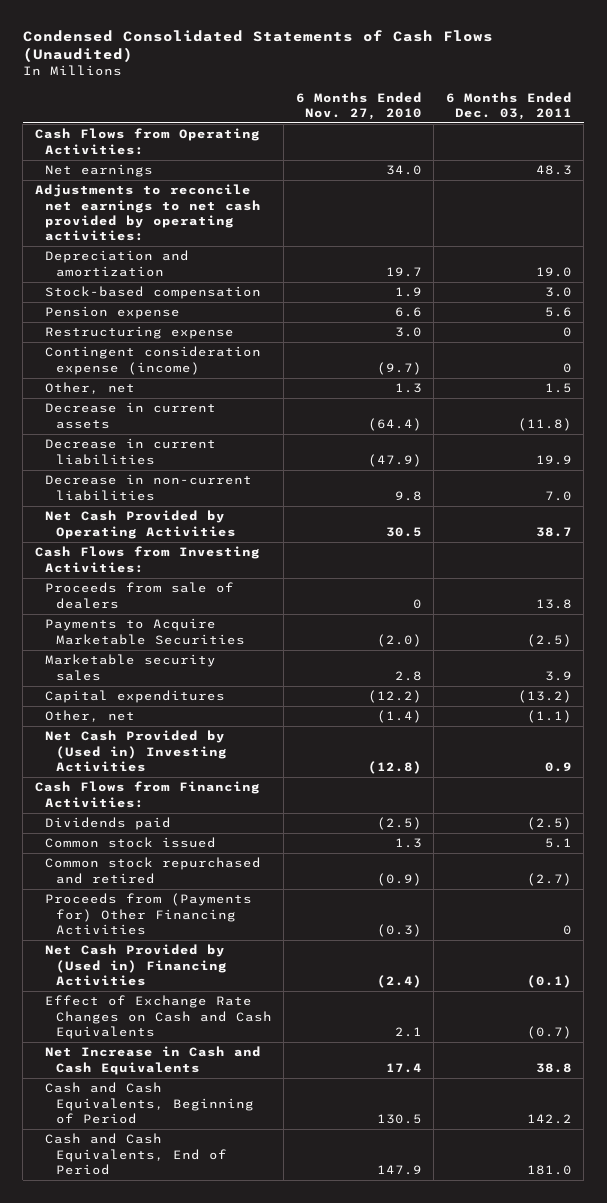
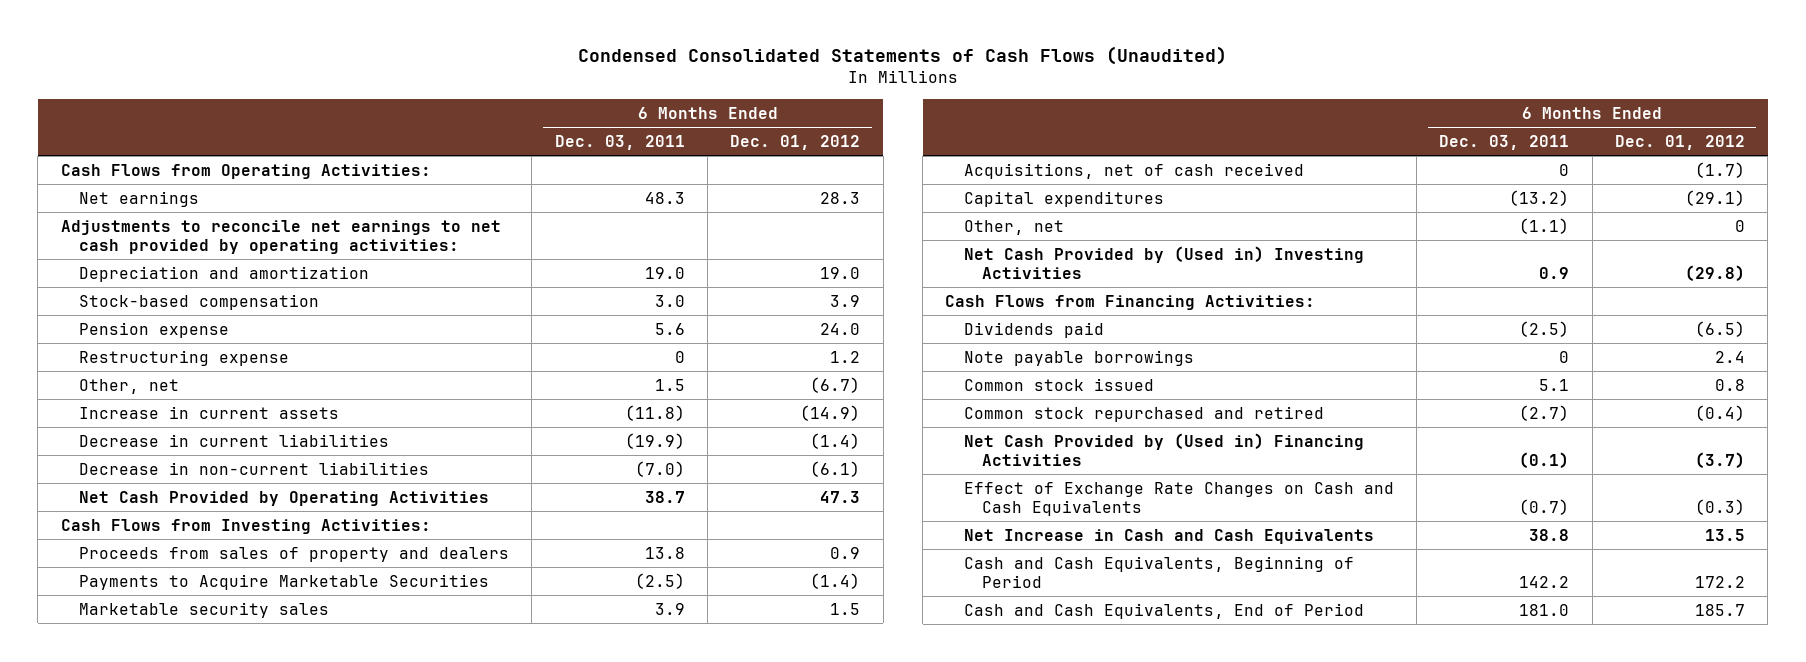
[295,91,422,120] 6 Months Ended Nov. 27, 2010 -> none
none -> [730,135,861,151] Dec. 01, 2012
[45,346,262,375] Contingent consideration expense (income) -> none
[45,402,217,429] Decrease in current assets -> [78,405,339,419] Increase in current assets
[535,454,572,465] 19.9 -> [624,432,685,449] (19.9)
[544,490,572,501] 7.0 -> [634,460,685,477] (7.0)
[45,582,235,609] Proceeds from sale of dealers -> [78,546,509,562] Proceeds from sales of property and dealers
none -> [963,162,1304,179] Acquisitions, net of cash received
none -> [963,349,1194,366] Note payable borrowings
[45,893,253,935] Proceeds from (Payments for) Other Financing Activities -> none

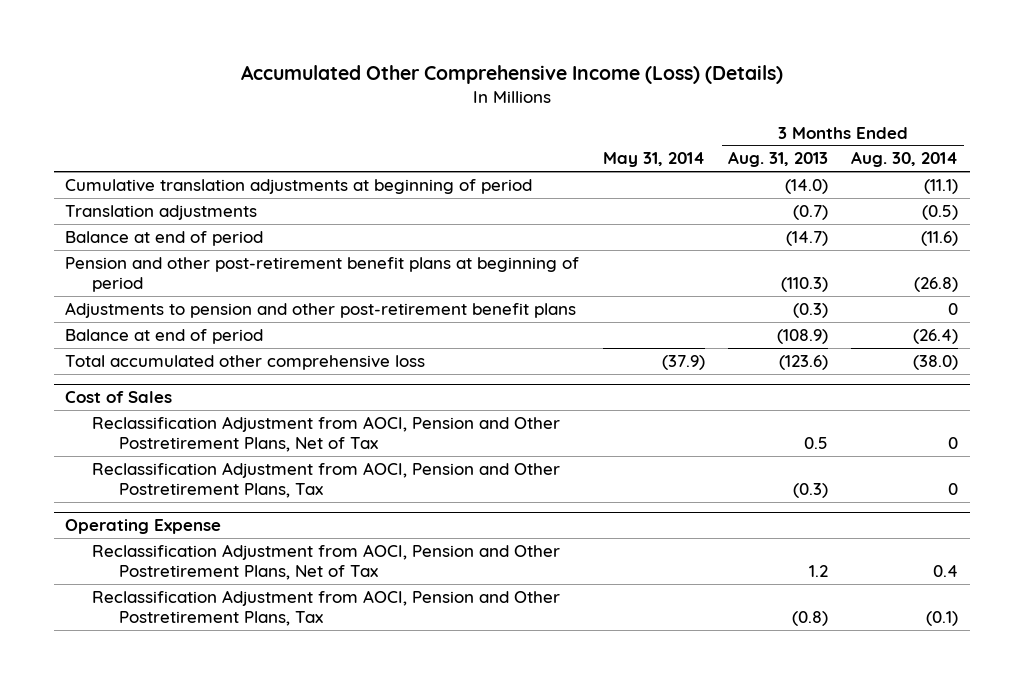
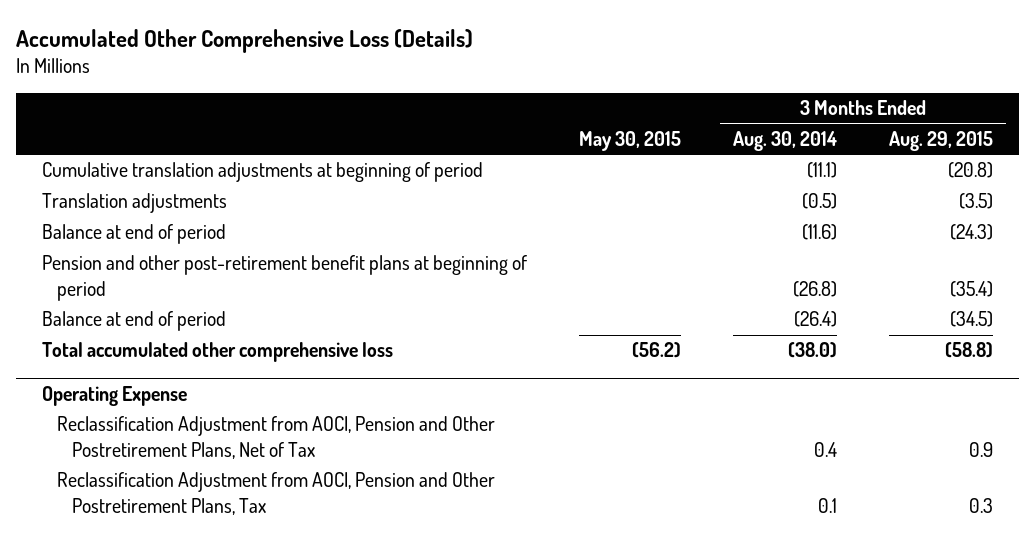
[240,65,783,85] Accumulated Other Comprehensive Income (Loss) (Details) -> [16,28,474,53] Accumulated Other Comprehensive Loss (Details)
[602,152,705,168] May 31, 2014 -> none
[728,151,829,168] Aug. 31, 2013 -> none
none -> [579,131,682,152] May 30, 2015
none -> [889,131,994,152] Aug. 29, 2015
[65,301,577,318] Adjustments to pension and other post-retirement benefit plans -> none
[65,390,173,403] Cost of Sales -> none
[91,415,560,452] Reclassification Adjustment from AOCI, Pension and Other Postretirement Plans, Net of Tax -> none
[91,461,560,498] Reclassification Adjustment from AOCI, Pension and Other Postretirement Plans, Tax -> none
[926,610,959,626] (0.1) -> [818,497,838,513] 0.1

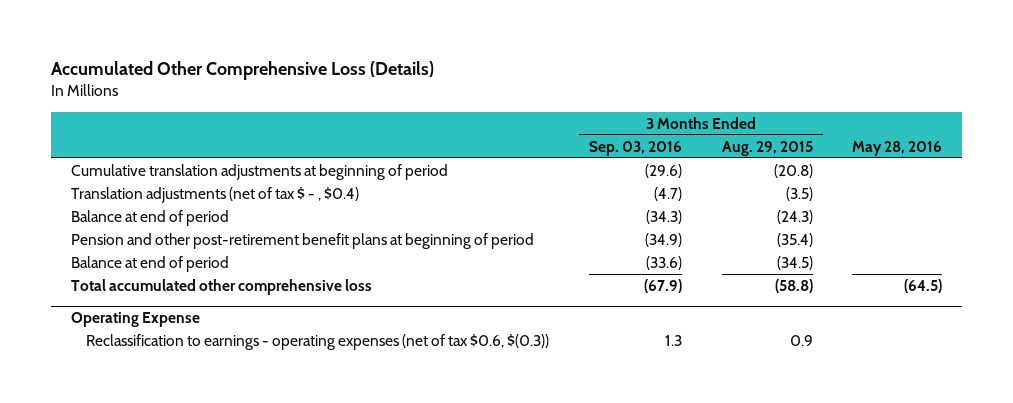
[579,131,682,152] May 30, 2015 -> none
[733,131,838,152] Aug. 30, 2014 -> none
none -> [588,140,682,156] Sep. 03, 2016
none -> [852,140,943,156] May 28, 2016
[42,193,228,214] Translation adjustments -> [71,186,360,203] Translation adjustments (net of tax $ - , $0.4)
[57,472,496,515] Reclassification Adjustment from AOCI, Pension and Other Postretirement Plans, Tax -> none
[57,416,496,459] Reclassification Adjustment from AOCI, Pension and Other Postretirement Plans, Net of Tax -> [86,333,550,350] Reclassification to earnings - operating expenses (net of tax $0.6, $(0.3))

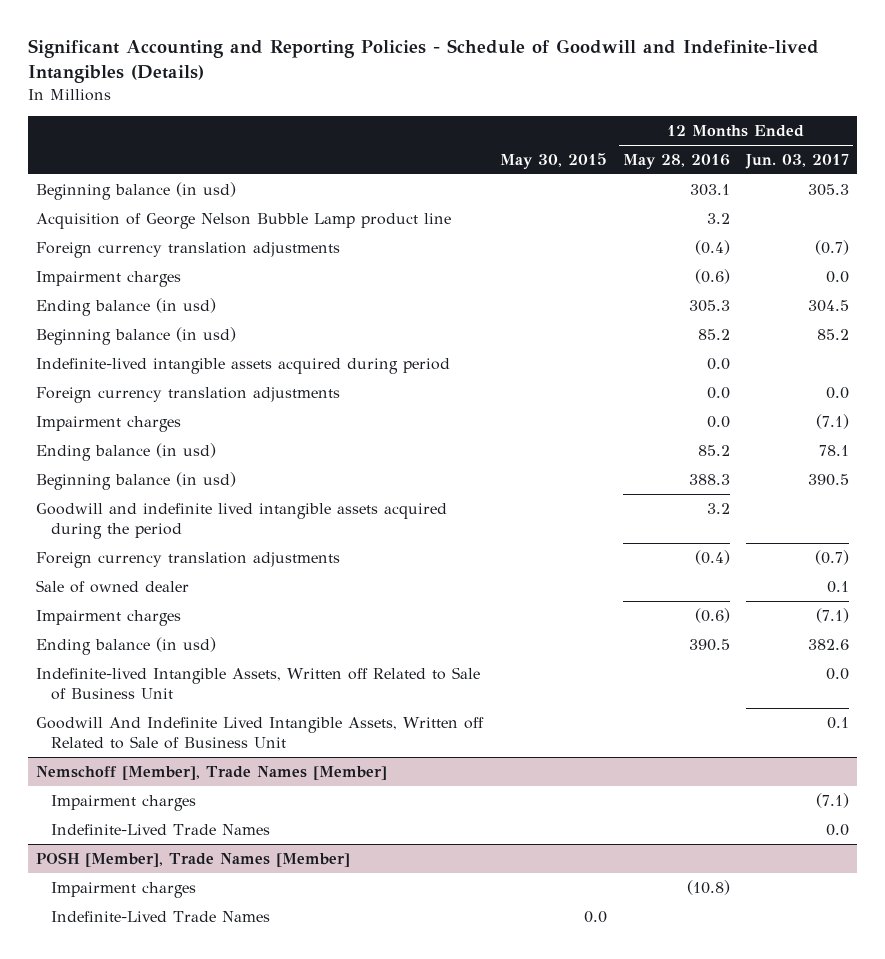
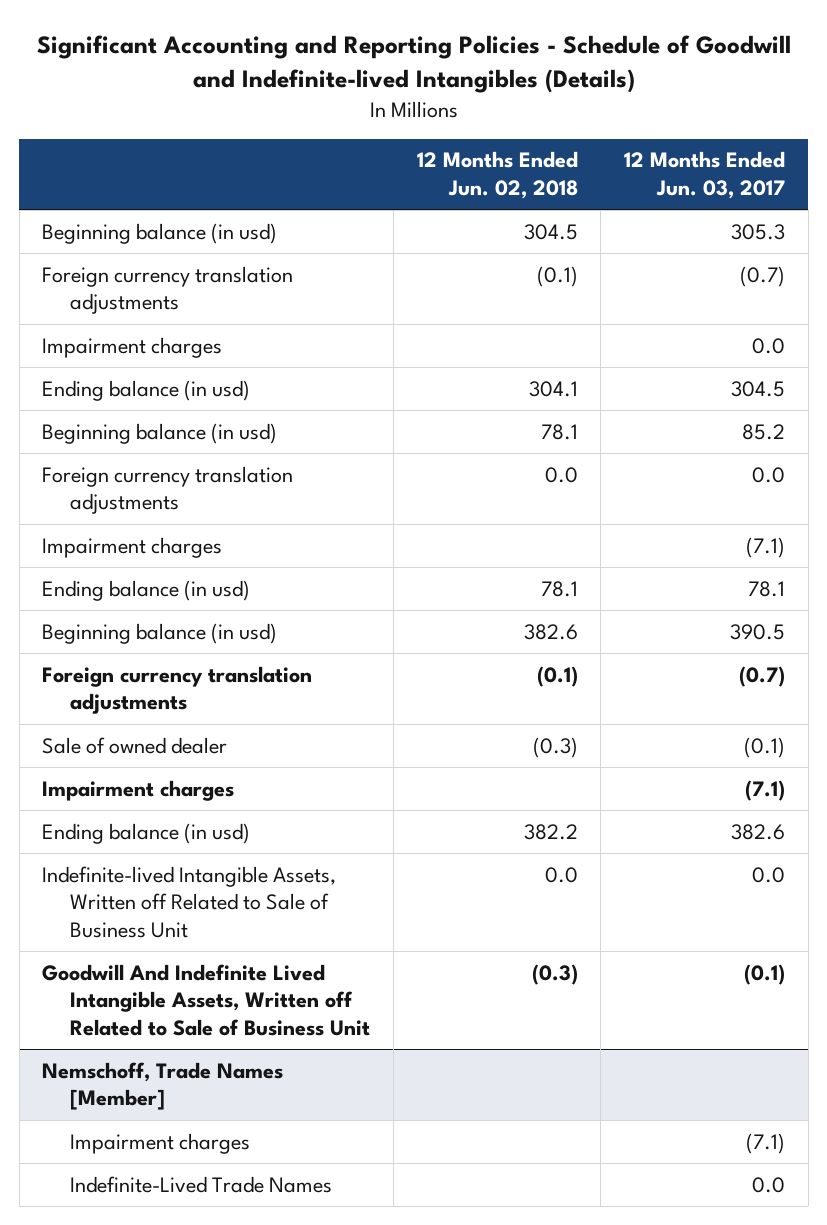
[499,153,607,170] May 30, 2015 -> none
[622,154,730,170] May 28, 2016 -> none
none -> [416,151,578,200] 12 Months Ended Jun. 02, 2018
[36,212,452,229] Acquisition of George Nelson Bubble Lamp product line -> none
[36,357,451,374] Indefinite-lived intangible assets acquired during period -> none
[36,502,448,539] Goodwill and indefinite lived intangible assets acquired during the period -> none
[827,580,850,593] 0.1 -> [743,736,785,758] (0.1)
[827,716,850,729] 0.1 -> [743,963,785,985] (0.1)
[36,765,388,780] Nemschoff [Member], Trade Names [Member] -> [42,1061,284,1111] Nemschoff, Trade Names [Member]
[36,851,351,867] POSH [Member], Trade Names [Member] -> none
[51,881,197,898] Impairment charges -> none
[51,910,271,922] Indefinite-Lived Trade Names -> none

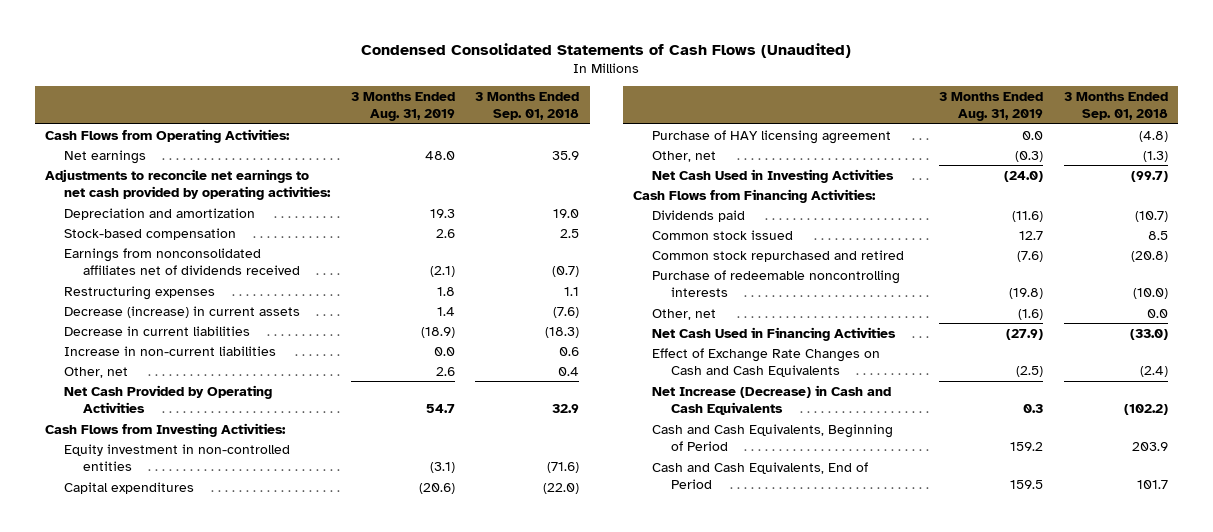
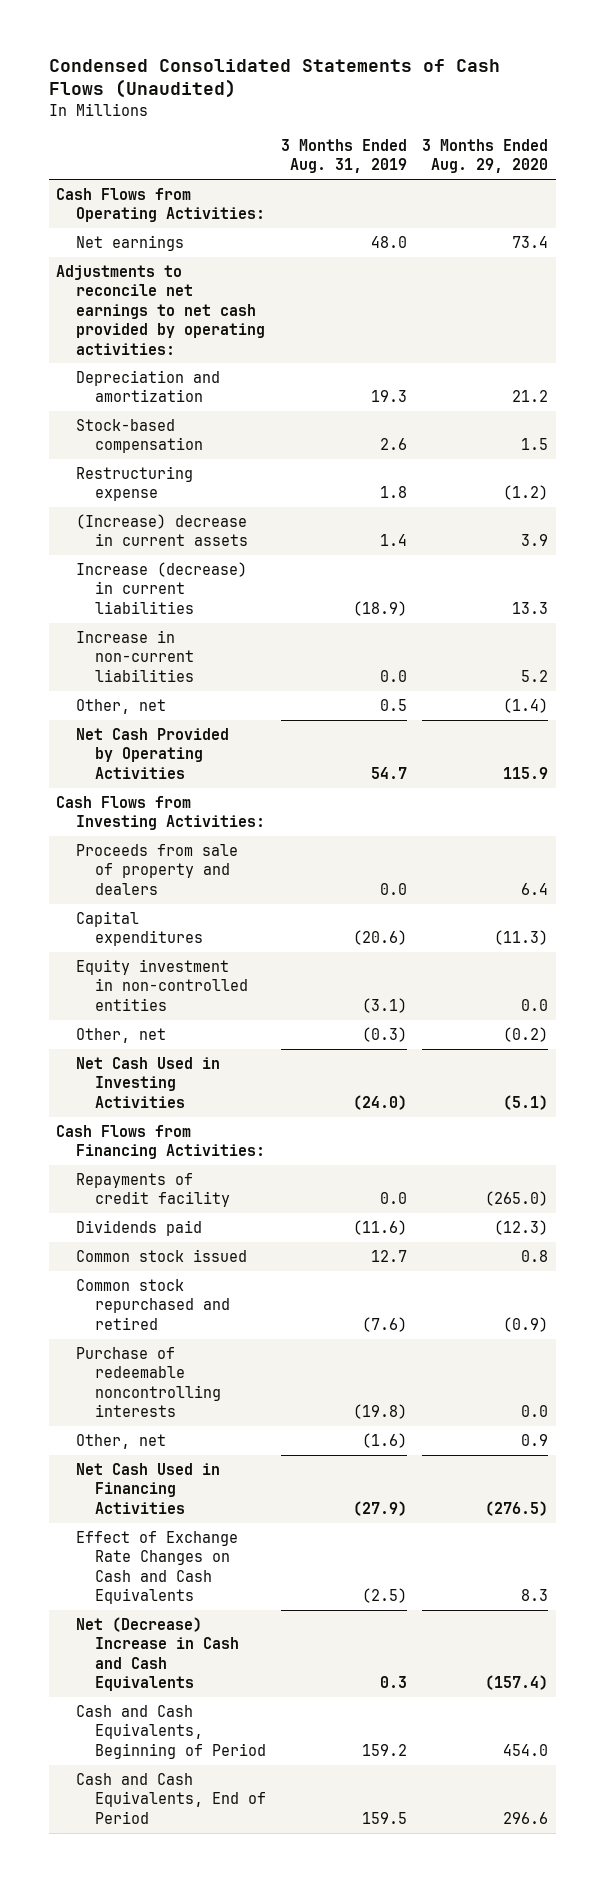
[475,92,580,121] 3 Months Ended Sep. 01, 2018 -> none
none -> [422,138,549,174] 3 Months Ended Aug. 29, 2020
[63,247,300,275] Earnings from nonconsolidated affiliates net of dividends received -> none
[63,285,215,300] Restructuring expenses -> [75,465,193,502] Restructuring expense
[63,305,300,318] Decrease (increase) in current assets -> [75,513,248,547] (Increase) decrease in current assets
[63,325,250,336] Decrease in current liabilities -> [75,561,247,614] Increase (decrease) in current liabilities
[435,366,455,376] 2.6 -> [380,698,408,711] 0.5
none -> [75,843,238,895] Proceeds from sale of property and dealers
[652,129,892,144] Purchase of HAY licensing agreement -> none
[63,443,290,471] Equity investment in non-controlled entities -> [75,958,248,1011] Equity investment in non-controlled entities
none -> [75,1172,230,1208] Repayments of credit facility
[652,384,892,415] Net Increase (Decrease) in Cash and Cash Equivalents -> [75,1616,239,1692] Net (Decrease) Increase in Cash and Cash Equivalents

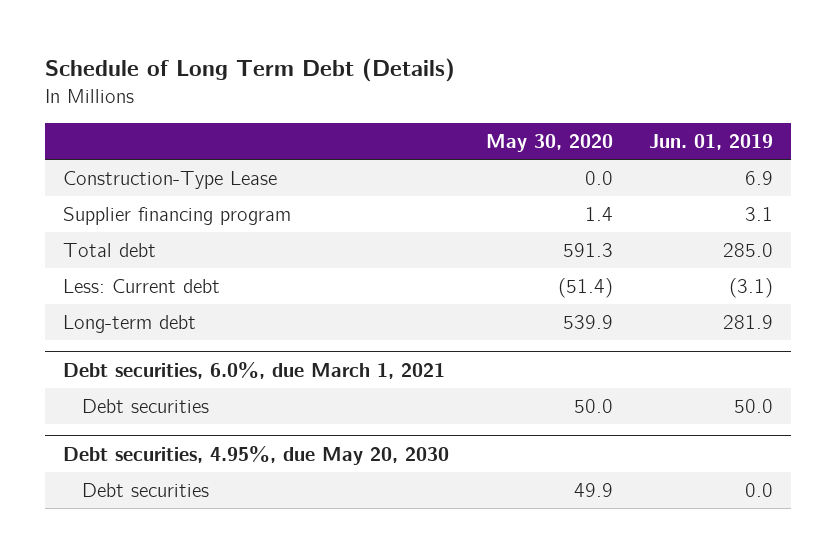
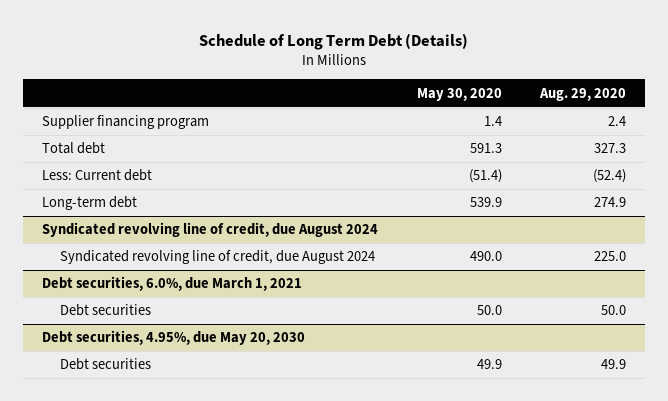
[649,134,774,151] Jun. 01, 2019 -> none
none -> [539,87,627,101] Aug. 29, 2020
[63,171,278,190] Construction-Type Lease -> none
none -> [42,222,379,238] Syndicated revolving line of credit, due August 2024
none -> [60,250,376,265] Syndicated revolving line of credit, due August 2024

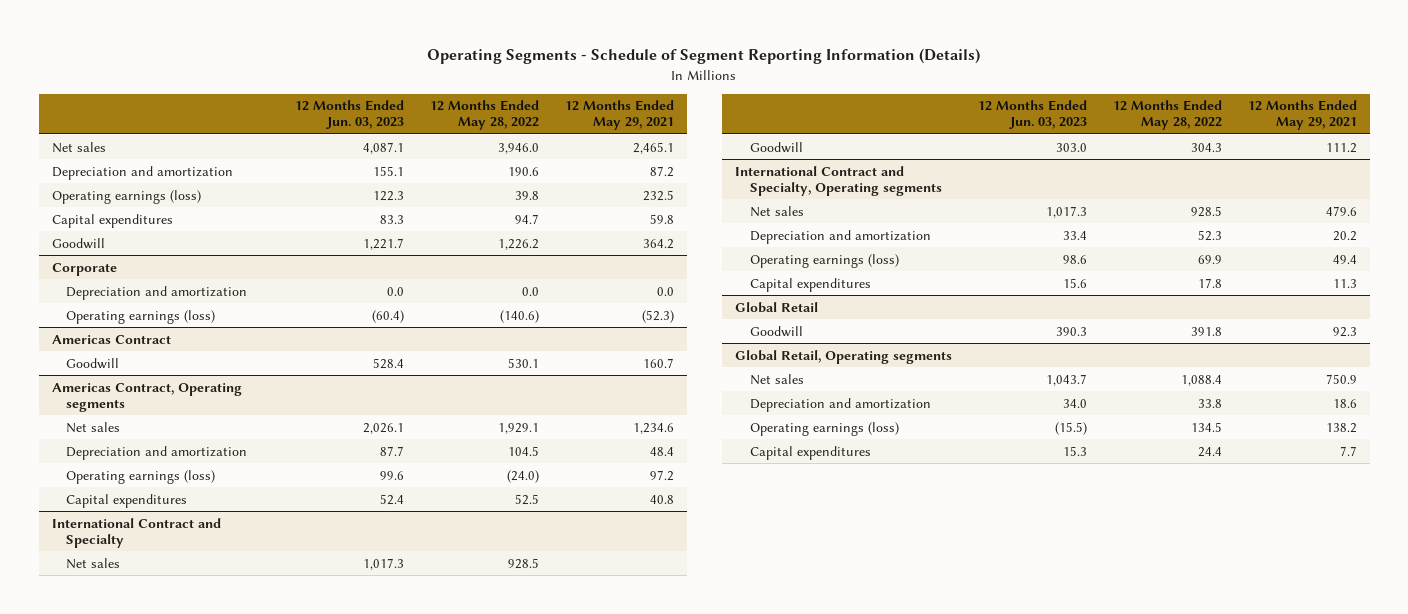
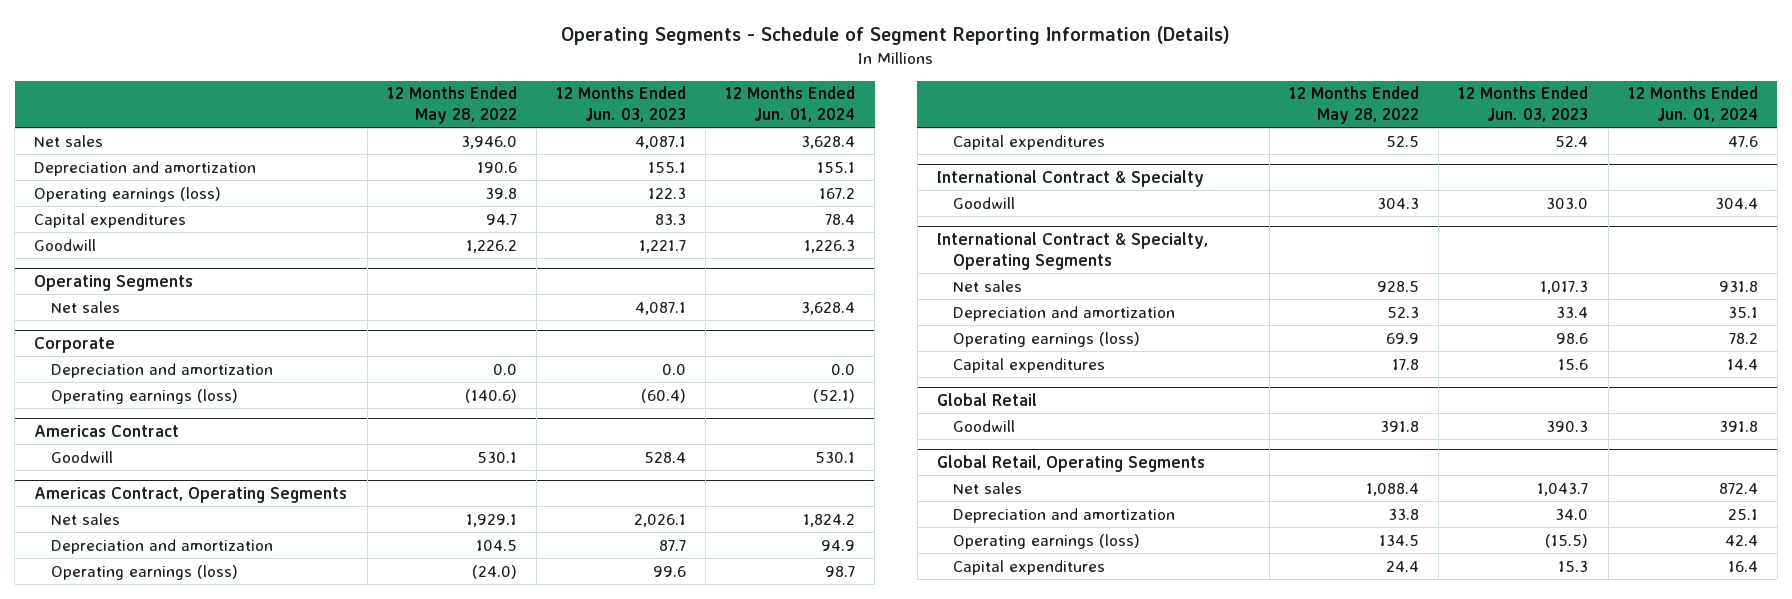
[564,100,674,131] 12 Months Ended May 29, 2021 -> none
none -> [725,86,856,123] 12 Months Ended Jun. 01, 2024
none -> [34,275,194,292] Operating Segments
none -> [50,300,120,313] Net sales
[51,382,242,412] Americas Contract, Operating segments -> [34,487,348,504] Americas Contract, Operating Segments
[66,557,121,569] Net sales -> none
[51,517,221,548] International Contract and Specialty -> [936,170,1204,188] International Contract & Specialty
[734,165,942,196] International Contract and Specialty, Operating segments -> [936,232,1208,271] International Contract & Specialty, Operating Segments
[734,349,952,364] Global Retail, Operating segments -> [936,455,1205,473] Global Retail, Operating Segments

